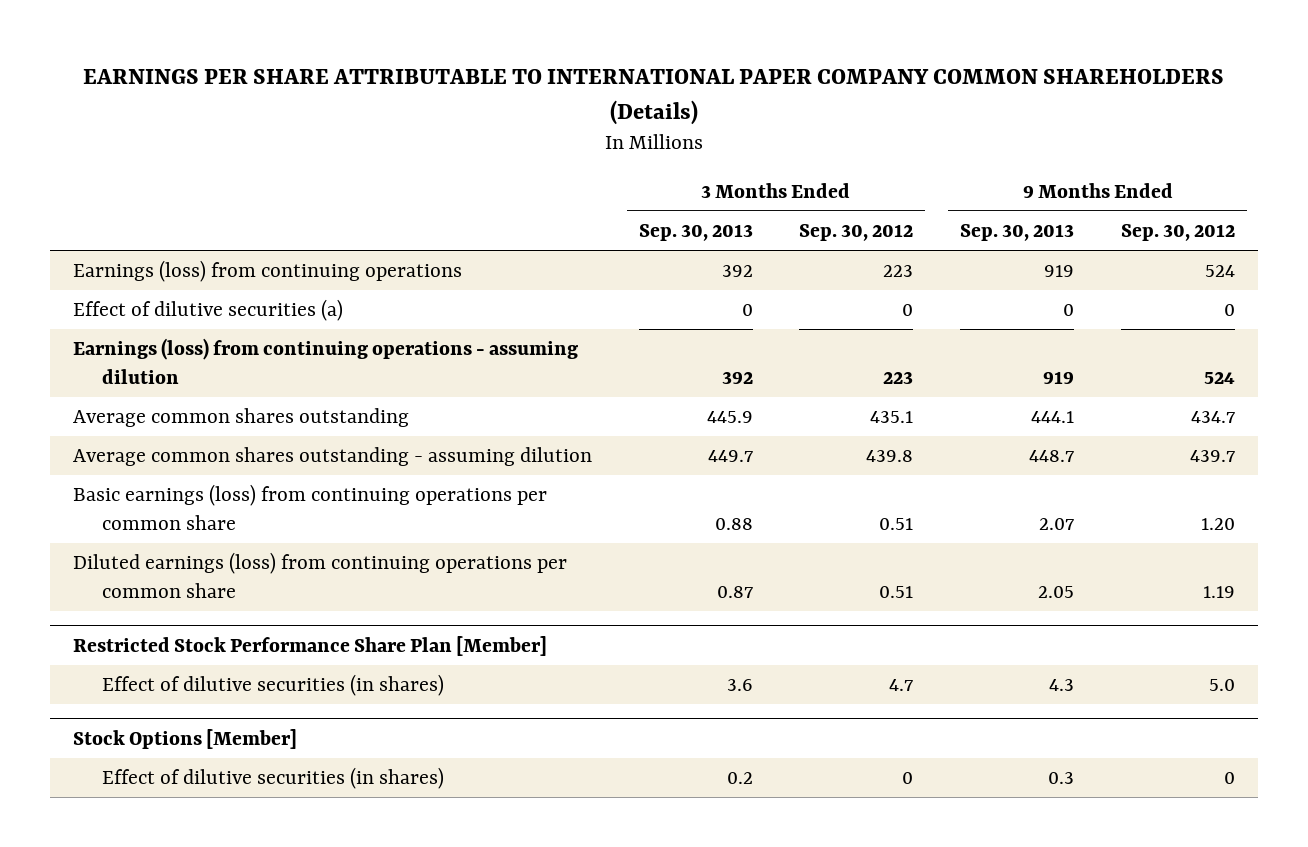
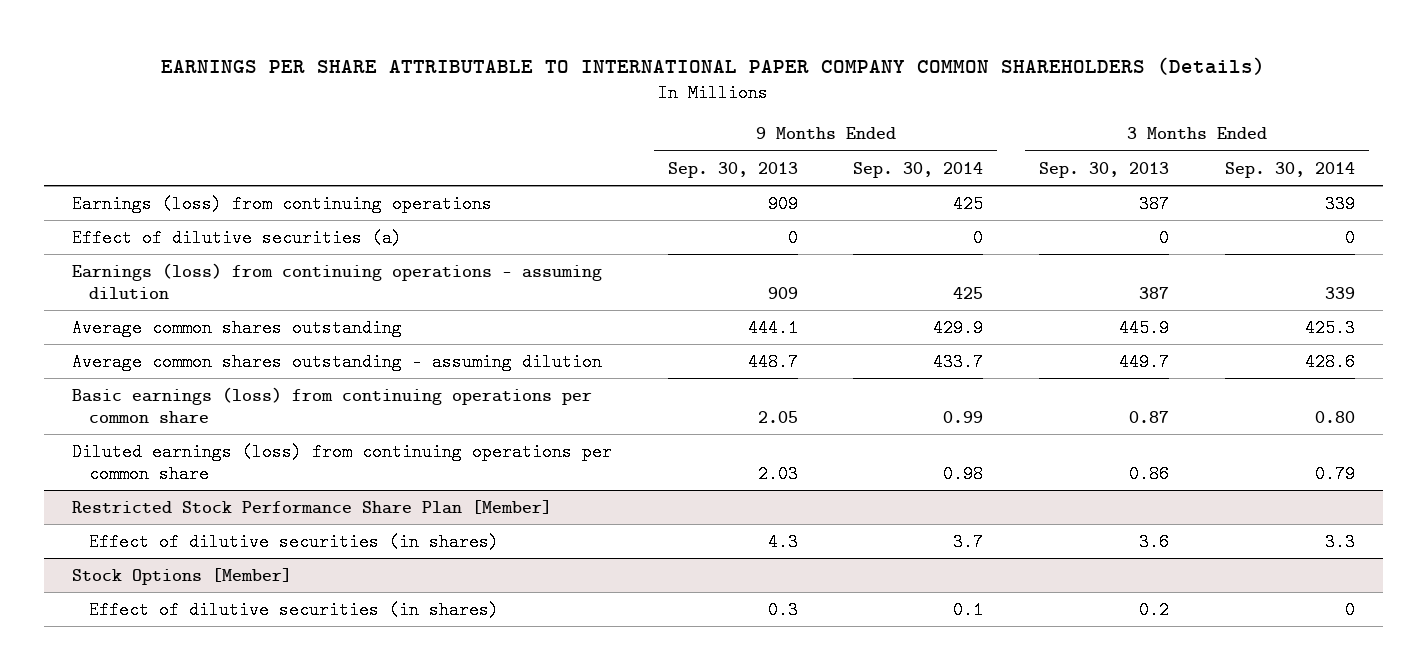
[799,223,914,241] Sep. 30, 2012 -> none
[1120,223,1235,241] Sep. 30, 2012 -> none
none -> [853,161,984,178] Sep. 30, 2014
none -> [1225,161,1356,178] Sep. 30, 2014
[721,265,753,278] 392 -> [1139,194,1170,213] 387
[1044,265,1075,278] 919 -> [767,194,798,213] 909
[721,371,753,385] 392 -> [1139,286,1170,299] 387
[1043,371,1075,385] 919 -> [767,286,798,299] 909
[714,518,753,531] 0.88 -> [1129,410,1170,423] 0.87
[1039,518,1075,531] 2.07 -> [757,410,798,423] 2.05
[716,586,753,599] 0.87 -> [1129,464,1170,483] 0.86
[1038,586,1075,599] 2.05 -> [757,464,798,483] 2.03

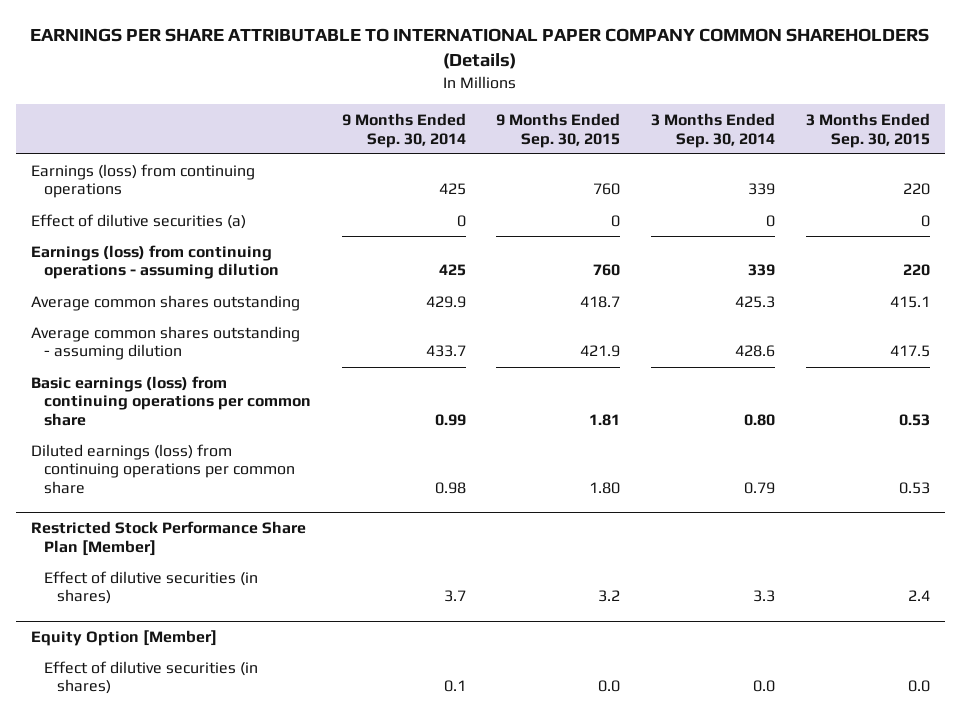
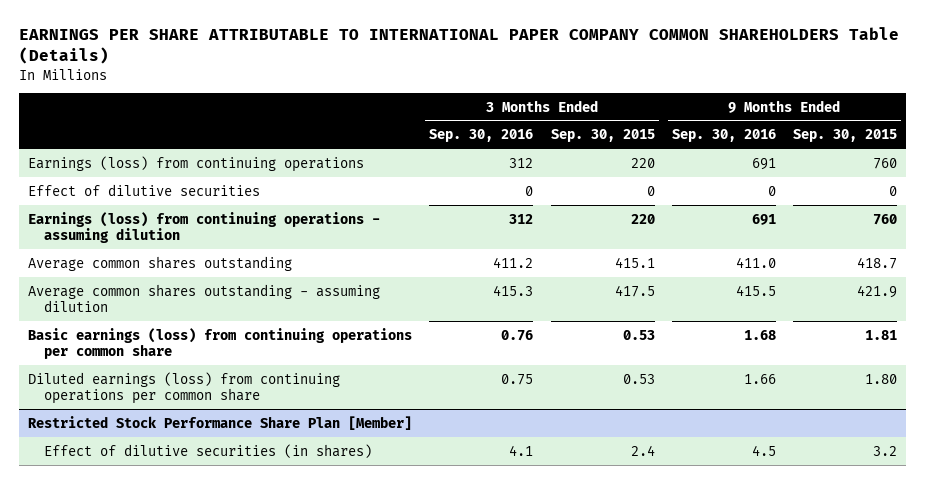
[30,28,930,70] EARNINGS PER SHARE ATTRIBUTABLE TO INTERNATIONAL PAPER COMPANY COMMON SHAREHOLDERS (Details) -> [19,27,900,65] EARNINGS PER SHARE ATTRIBUTABLE TO INTERNATIONAL PAPER COMPANY COMMON SHAREHOLDERS Table (Details)
[341,112,466,148] 9 Months Ended Sep. 30, 2014 -> none
[650,112,775,148] 3 Months Ended Sep. 30, 2014 -> none
none -> [429,129,534,143] Sep. 30, 2016
none -> [671,129,776,143] Sep. 30, 2016
[31,213,247,229] Effect of dilutive securities (a) -> [28,183,261,196] Effect of dilutive securities
[31,630,218,647] Equity Option [Member] -> none
[44,660,259,695] Effect of dilutive securities (in shares) -> none

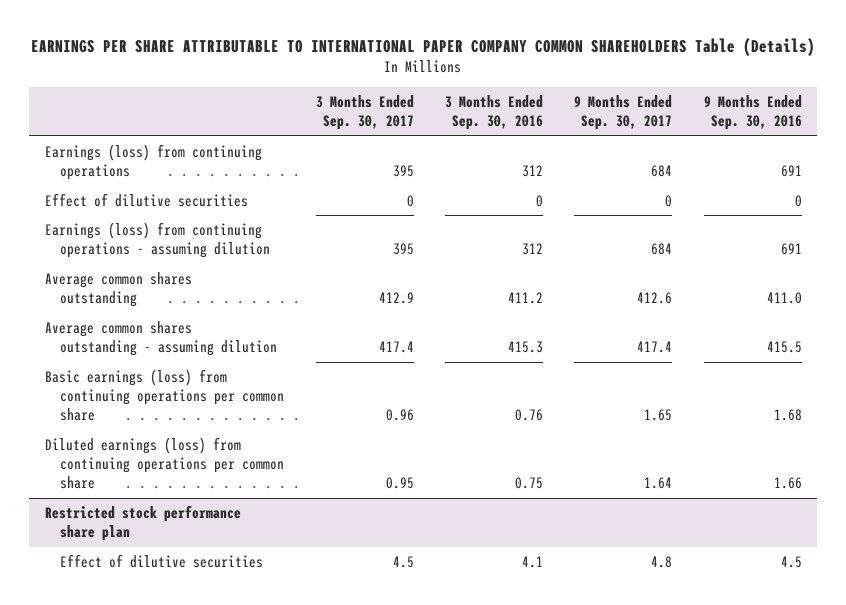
[550,129,655,143] Sep. 30, 2015 -> none
[793,129,898,143] Sep. 30, 2015 -> none
none -> [315,94,414,131] 3 Months Ended Sep. 30, 2017
none -> [574,94,673,131] 9 Months Ended Sep. 30, 2017
[28,415,413,430] Restricted Stock Performance Share Plan [Member] -> [44,504,241,542] Restricted stock performance share plan
[44,443,373,458] Effect of dilutive securities (in shares) -> [60,553,264,568] Effect of dilutive securities

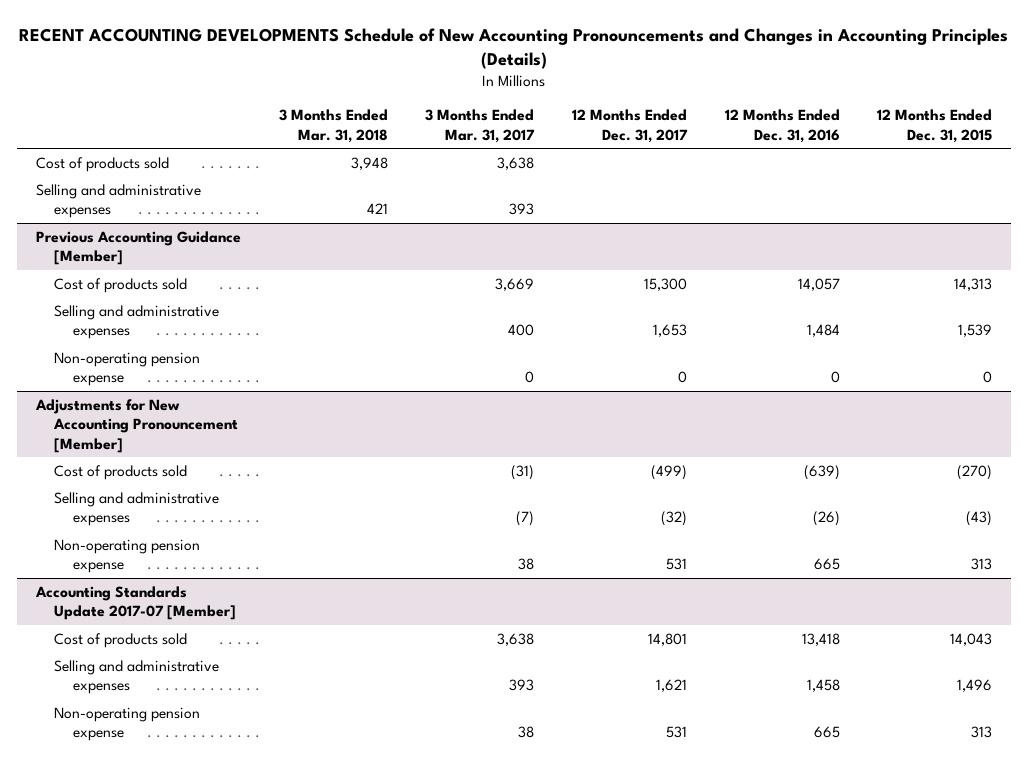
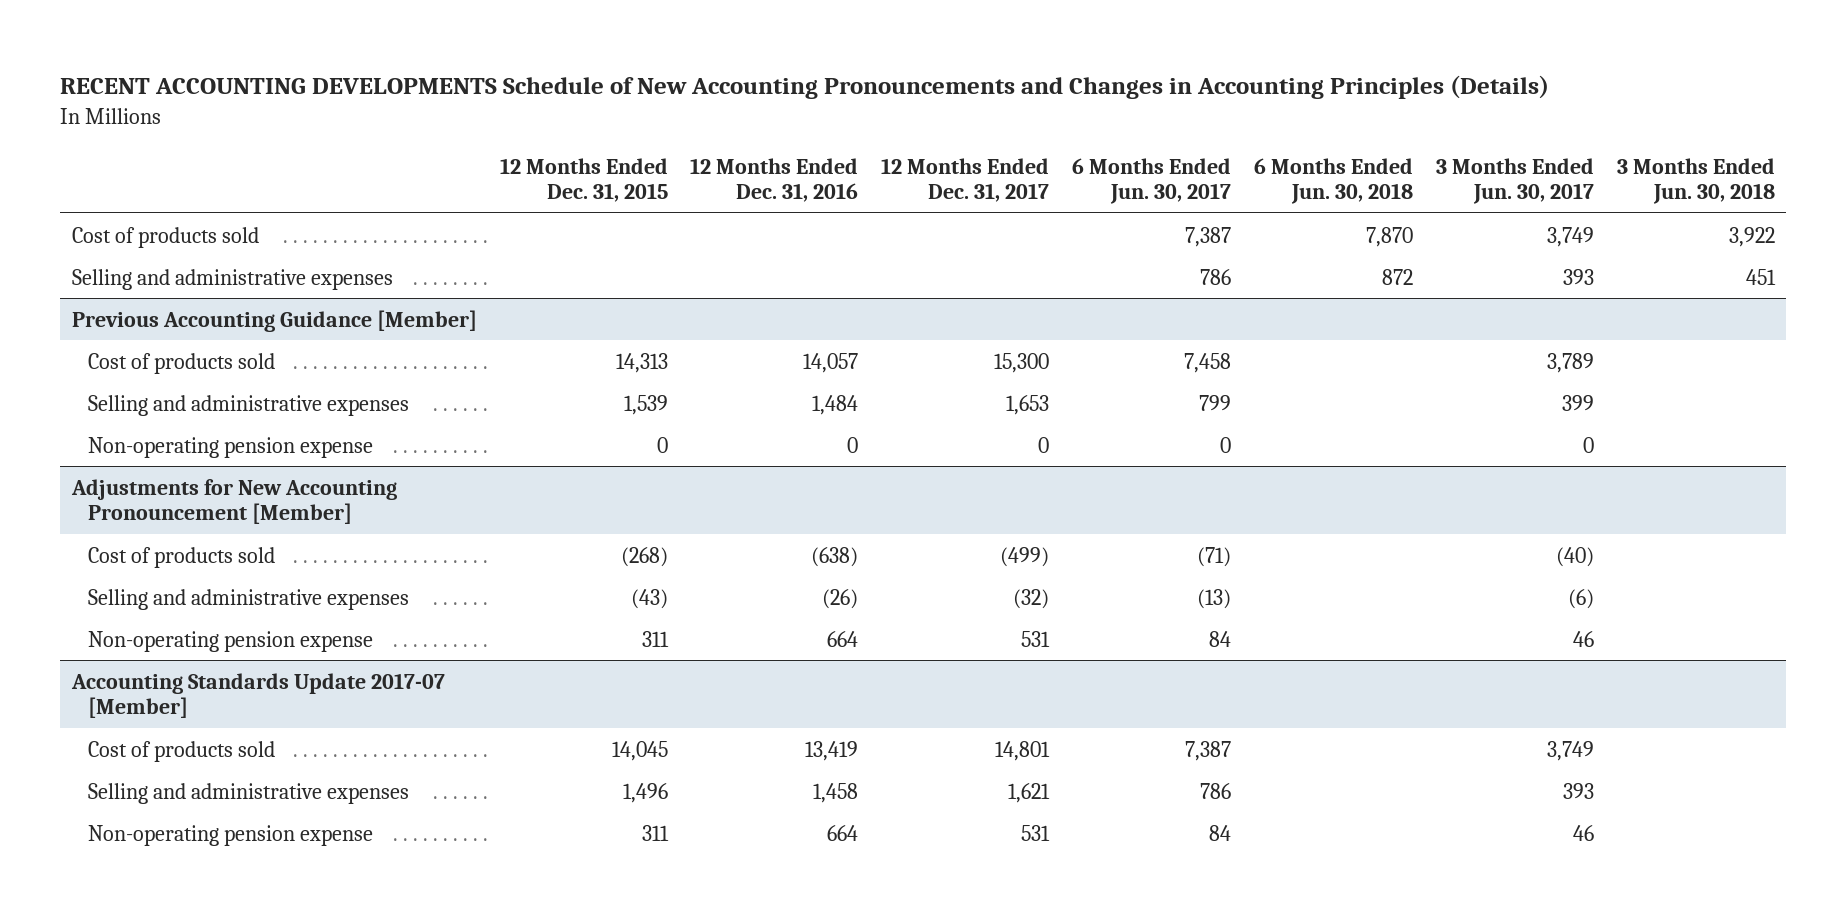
[278,108,388,143] 3 Months Ended Mar. 31, 2018 -> none
[425,108,536,143] 3 Months Ended Mar. 31, 2017 -> none
none -> [1072,157,1232,205] 6 Months Ended Jun. 30, 2017
none -> [1253,157,1413,205] 6 Months Ended Jun. 30, 2018
none -> [1435,157,1594,205] 3 Months Ended Jun. 30, 2017
none -> [1616,157,1775,205] 3 Months Ended Jun. 30, 2018
[803,464,840,480] (639) -> [811,546,859,567] (638)
[957,464,993,480] (270) -> [620,546,668,567] (268)
[813,558,840,571] 665 -> [827,630,859,647] 664
[971,558,993,571] 313 -> [641,630,669,647] 311
[801,632,840,646] 13,418 -> [805,740,859,761] 13,419
[950,632,993,646] 14,043 -> [611,740,668,761] 14,045
[813,726,840,739] 665 -> [827,824,859,841] 664
[971,726,993,739] 313 -> [641,824,669,841] 311

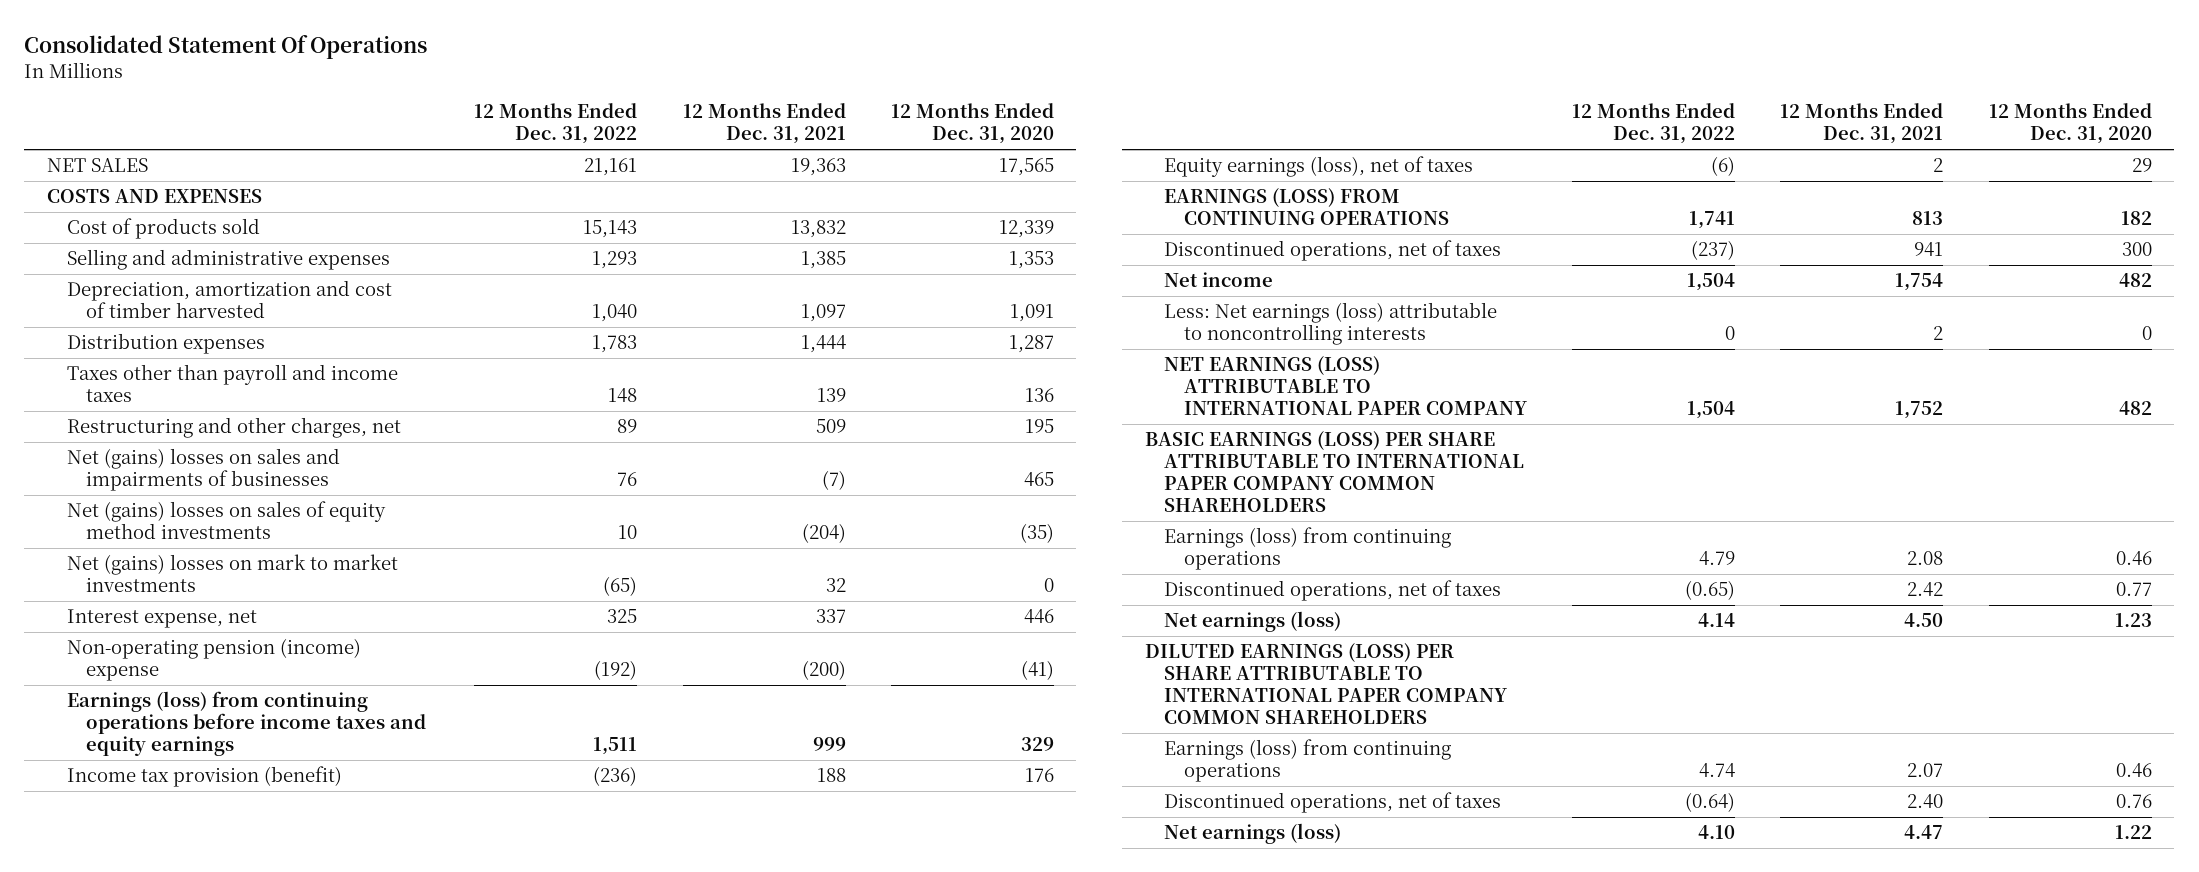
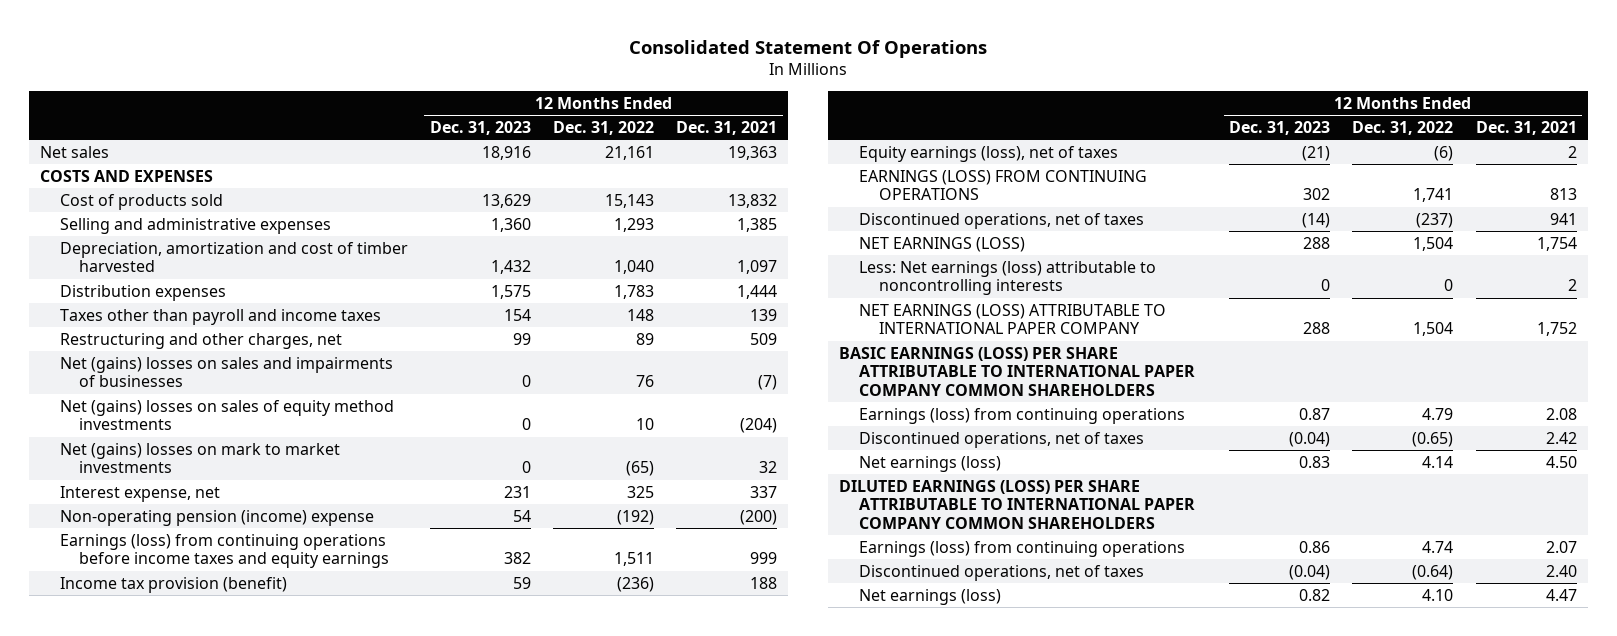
[890,103,1054,145] 12 Months Ended Dec. 31, 2020 -> none
none -> [429,120,531,135] Dec. 31, 2023
[47,158,149,173] NET SALES -> [40,145,110,158] Net sales
[1164,272,1274,288] Net income -> [858,236,1025,252] NET EARNINGS (LOSS)

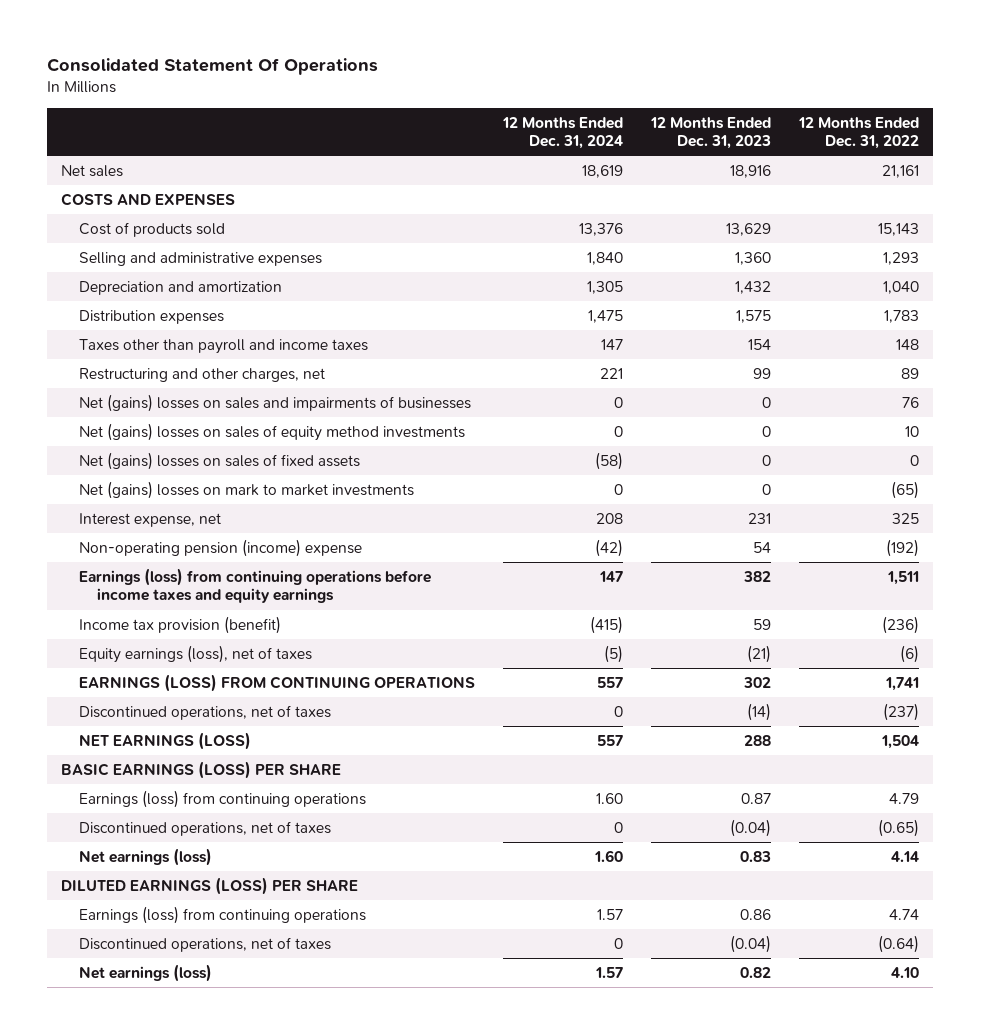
[676,120,778,135] Dec. 31, 2021 -> none
none -> [502,116,624,149] 12 Months Ended Dec. 31, 2024
[59,241,408,273] Depreciation, amortization and cost of timber harvested -> [79,280,283,295] Depreciation and amortization
none -> [79,451,361,470] Net (gains) losses on sales of fixed assets
[858,260,1156,296] Less: Net earnings (loss) attributable to noncontrolling interests -> none
[858,303,1166,335] NET EARNINGS (LOSS) ATTRIBUTABLE TO INTERNATIONAL PAPER COMPANY -> none
[839,346,1195,396] BASIC EARNINGS (LOSS) PER SHARE ATTRIBUTABLE TO INTERNATIONAL PAPER COMPANY COMMON SHAREHOLDERS -> [61,760,342,779] BASIC EARNINGS (LOSS) PER SHARE
[839,479,1195,529] DILUTED EARNINGS (LOSS) PER SHARE ATTRIBUTABLE TO INTERNATIONAL PAPER COMPANY COMMON SHAREHOLDERS -> [61,876,359,895] DILUTED EARNINGS (LOSS) PER SHARE

